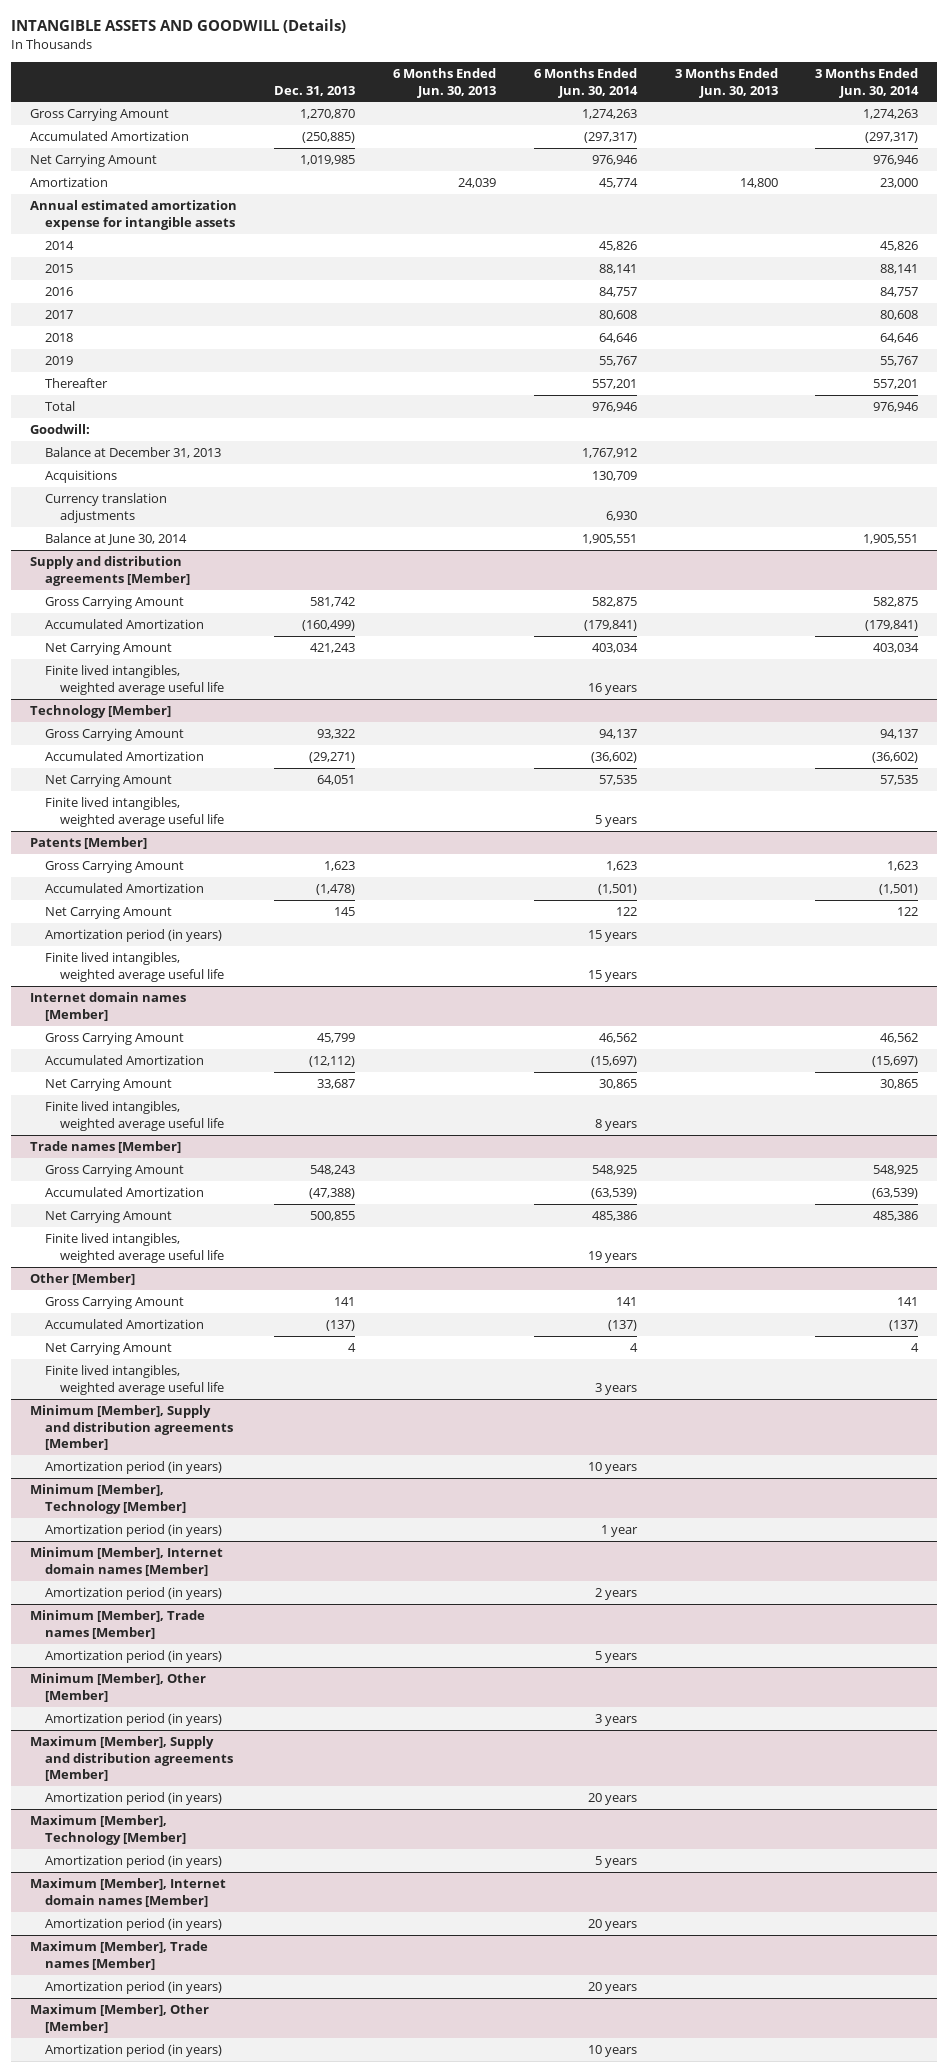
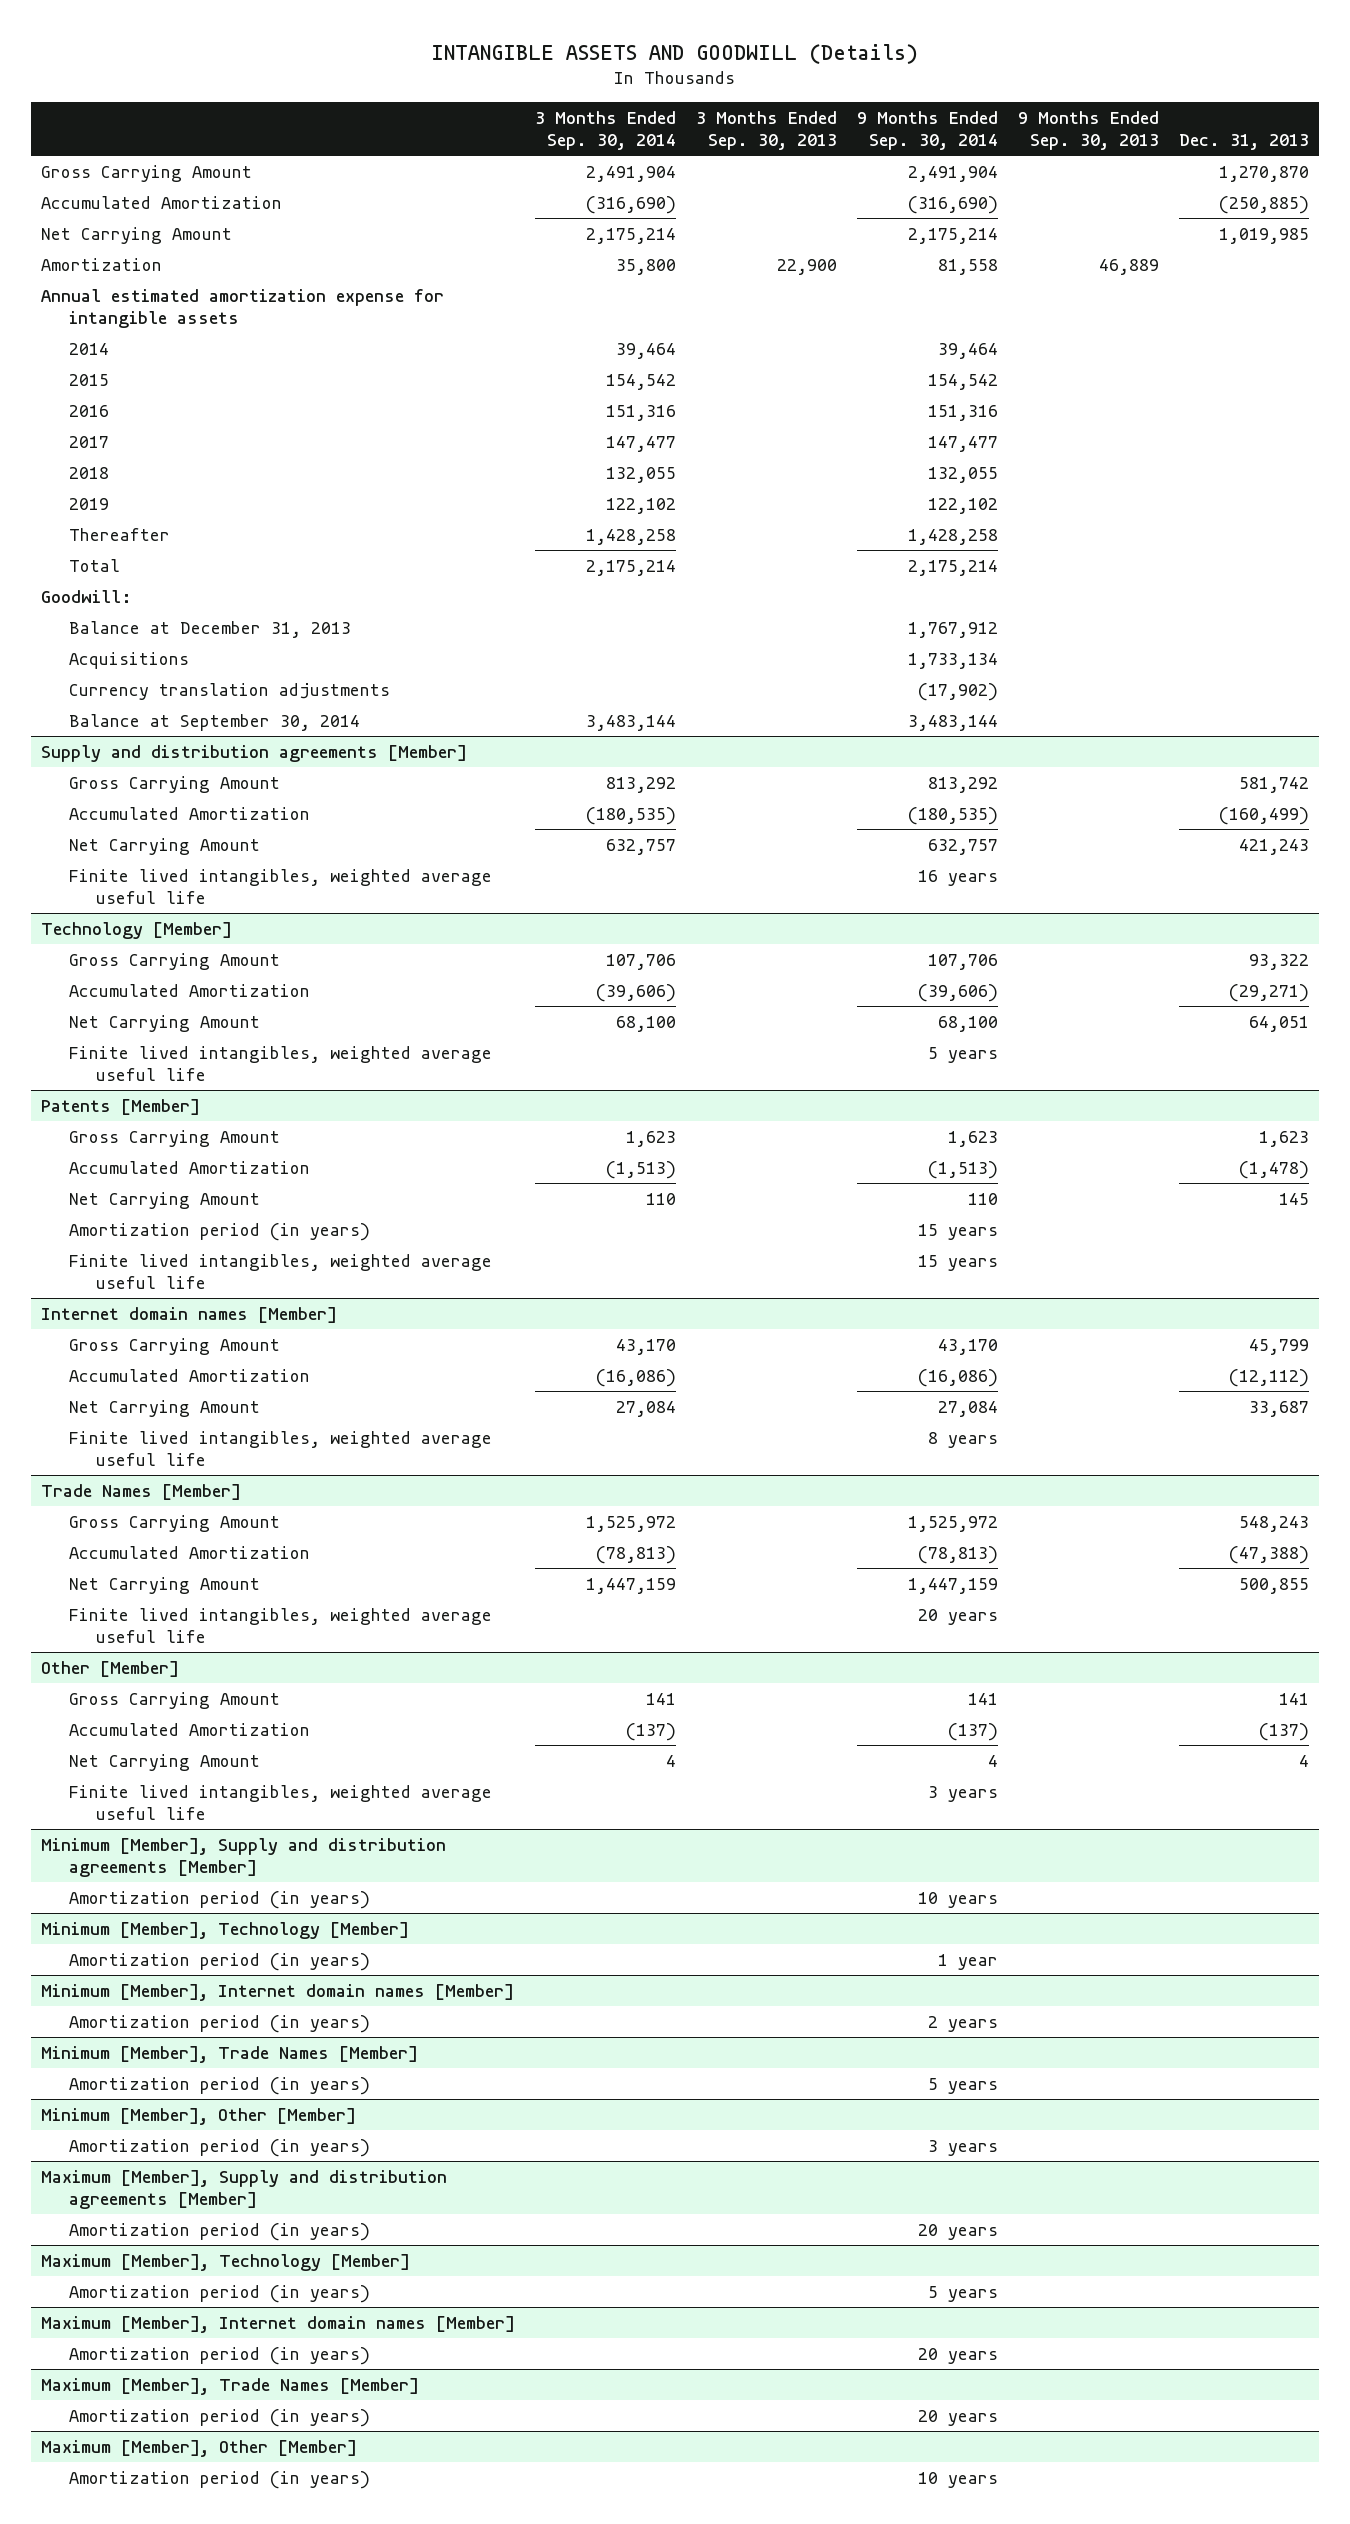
[393,68,497,98] 6 Months Ended Jun. 30, 2013 -> none
[533,68,638,98] 6 Months Ended Jun. 30, 2014 -> none
[674,68,778,98] 3 Months Ended Jun. 30, 2013 -> none
[815,68,920,98] 3 Months Ended Jun. 30, 2014 -> none
none -> [535,111,677,151] 3 Months Ended Sep. 30, 2014
none -> [696,111,838,151] 3 Months Ended Sep. 30, 2013
none -> [856,111,998,151] 9 Months Ended Sep. 30, 2014
none -> [1017,111,1159,151] 9 Months Ended Sep. 30, 2013
[44,533,187,546] Balance at June 30, 2014 -> [68,713,360,731] Balance at September 30, 2014
[29,1141,181,1154] Trade names [Member] -> [41,1483,242,1500] Trade Names [Member]
[29,1610,205,1639] Minimum [Member], Trade names [Member] -> [41,2045,419,2063] Minimum [Member], Trade Names [Member]
[29,1941,208,1970] Maximum [Member], Trade names [Member] -> [41,2377,420,2395] Maximum [Member], Trade Names [Member]

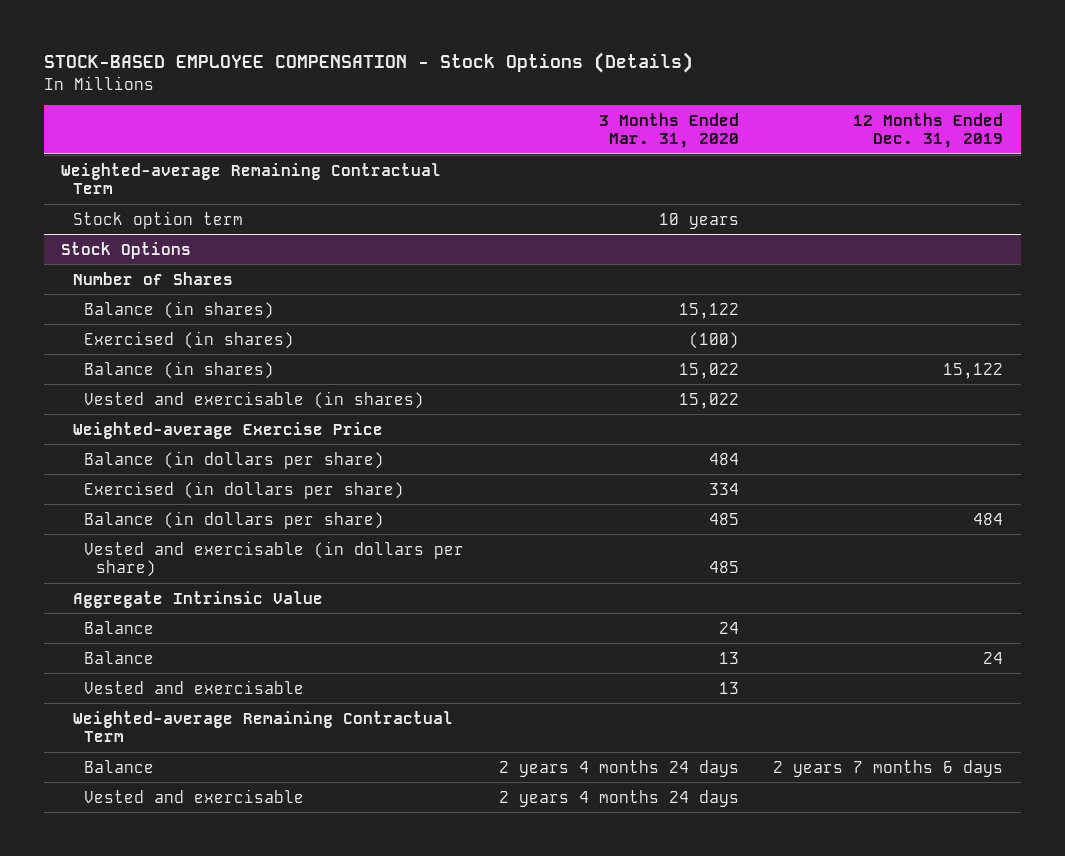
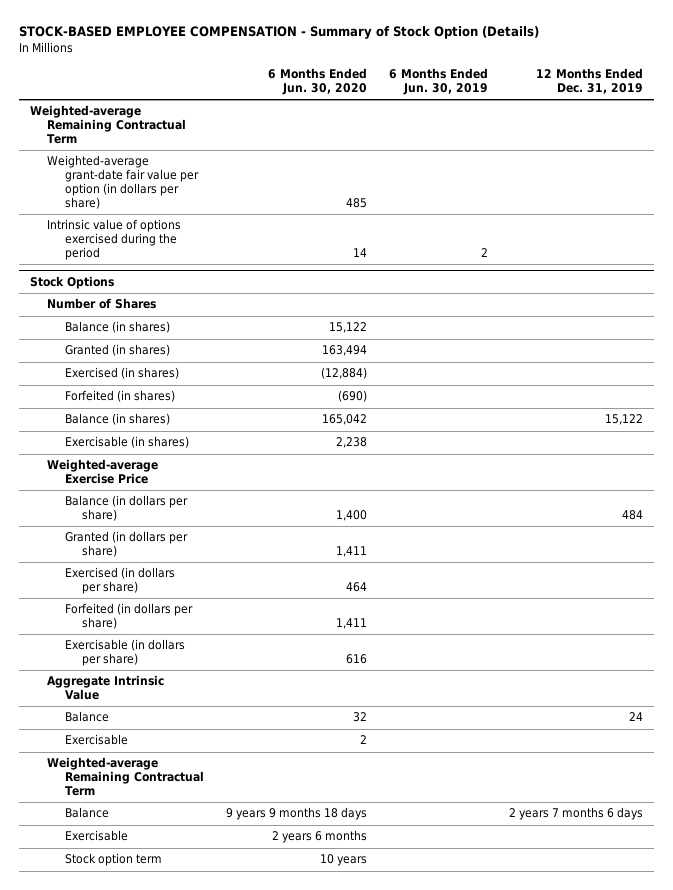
[44,52,694,74] STOCK-BASED EMPLOYEE COMPENSATION - Stock Options (Details) -> [18,26,539,40] STOCK-BASED EMPLOYEE COMPENSATION - Summary of Stock Option (Details)
[598,112,739,148] 3 Months Ended Mar. 31, 2020 -> none
none -> [267,68,367,96] 6 Months Ended Jun. 30, 2020
none -> [388,68,488,96] 6 Months Ended Jun. 30, 2019
[72,210,243,229] Stock option term -> none
none -> [47,155,199,210] Weighted-average grant-date fair value per option (in dollars per share)
none -> [47,219,182,261] Intrinsic value of options exercised during the period
none -> [64,344,170,357] Granted (in shares)
none -> [64,390,175,403] Forfeited (in shares)
[84,390,425,409] Vested and exercisable (in shares) -> [64,436,189,449] Exercisable (in shares)
[84,450,385,469] Balance (in dollars per share) -> none
none -> [64,531,188,558] Granted (in dollars per share)
[84,480,405,499] Exercised (in dollars per share) -> [64,567,175,595] Exercised (in dollars per share)
none -> [64,603,193,630] Forfeited (in dollars per share)
[84,540,465,577] Vested and exercisable (in dollars per share) -> [64,639,185,667] Exercisable (in dollars per share)
[84,620,155,634] Balance -> none
[84,679,305,694] Vested and exercisable -> [64,734,128,746] Exercisable
[84,788,305,803] Vested and exercisable -> [64,830,128,842] Exercisable
none -> [64,853,162,867] Stock option term

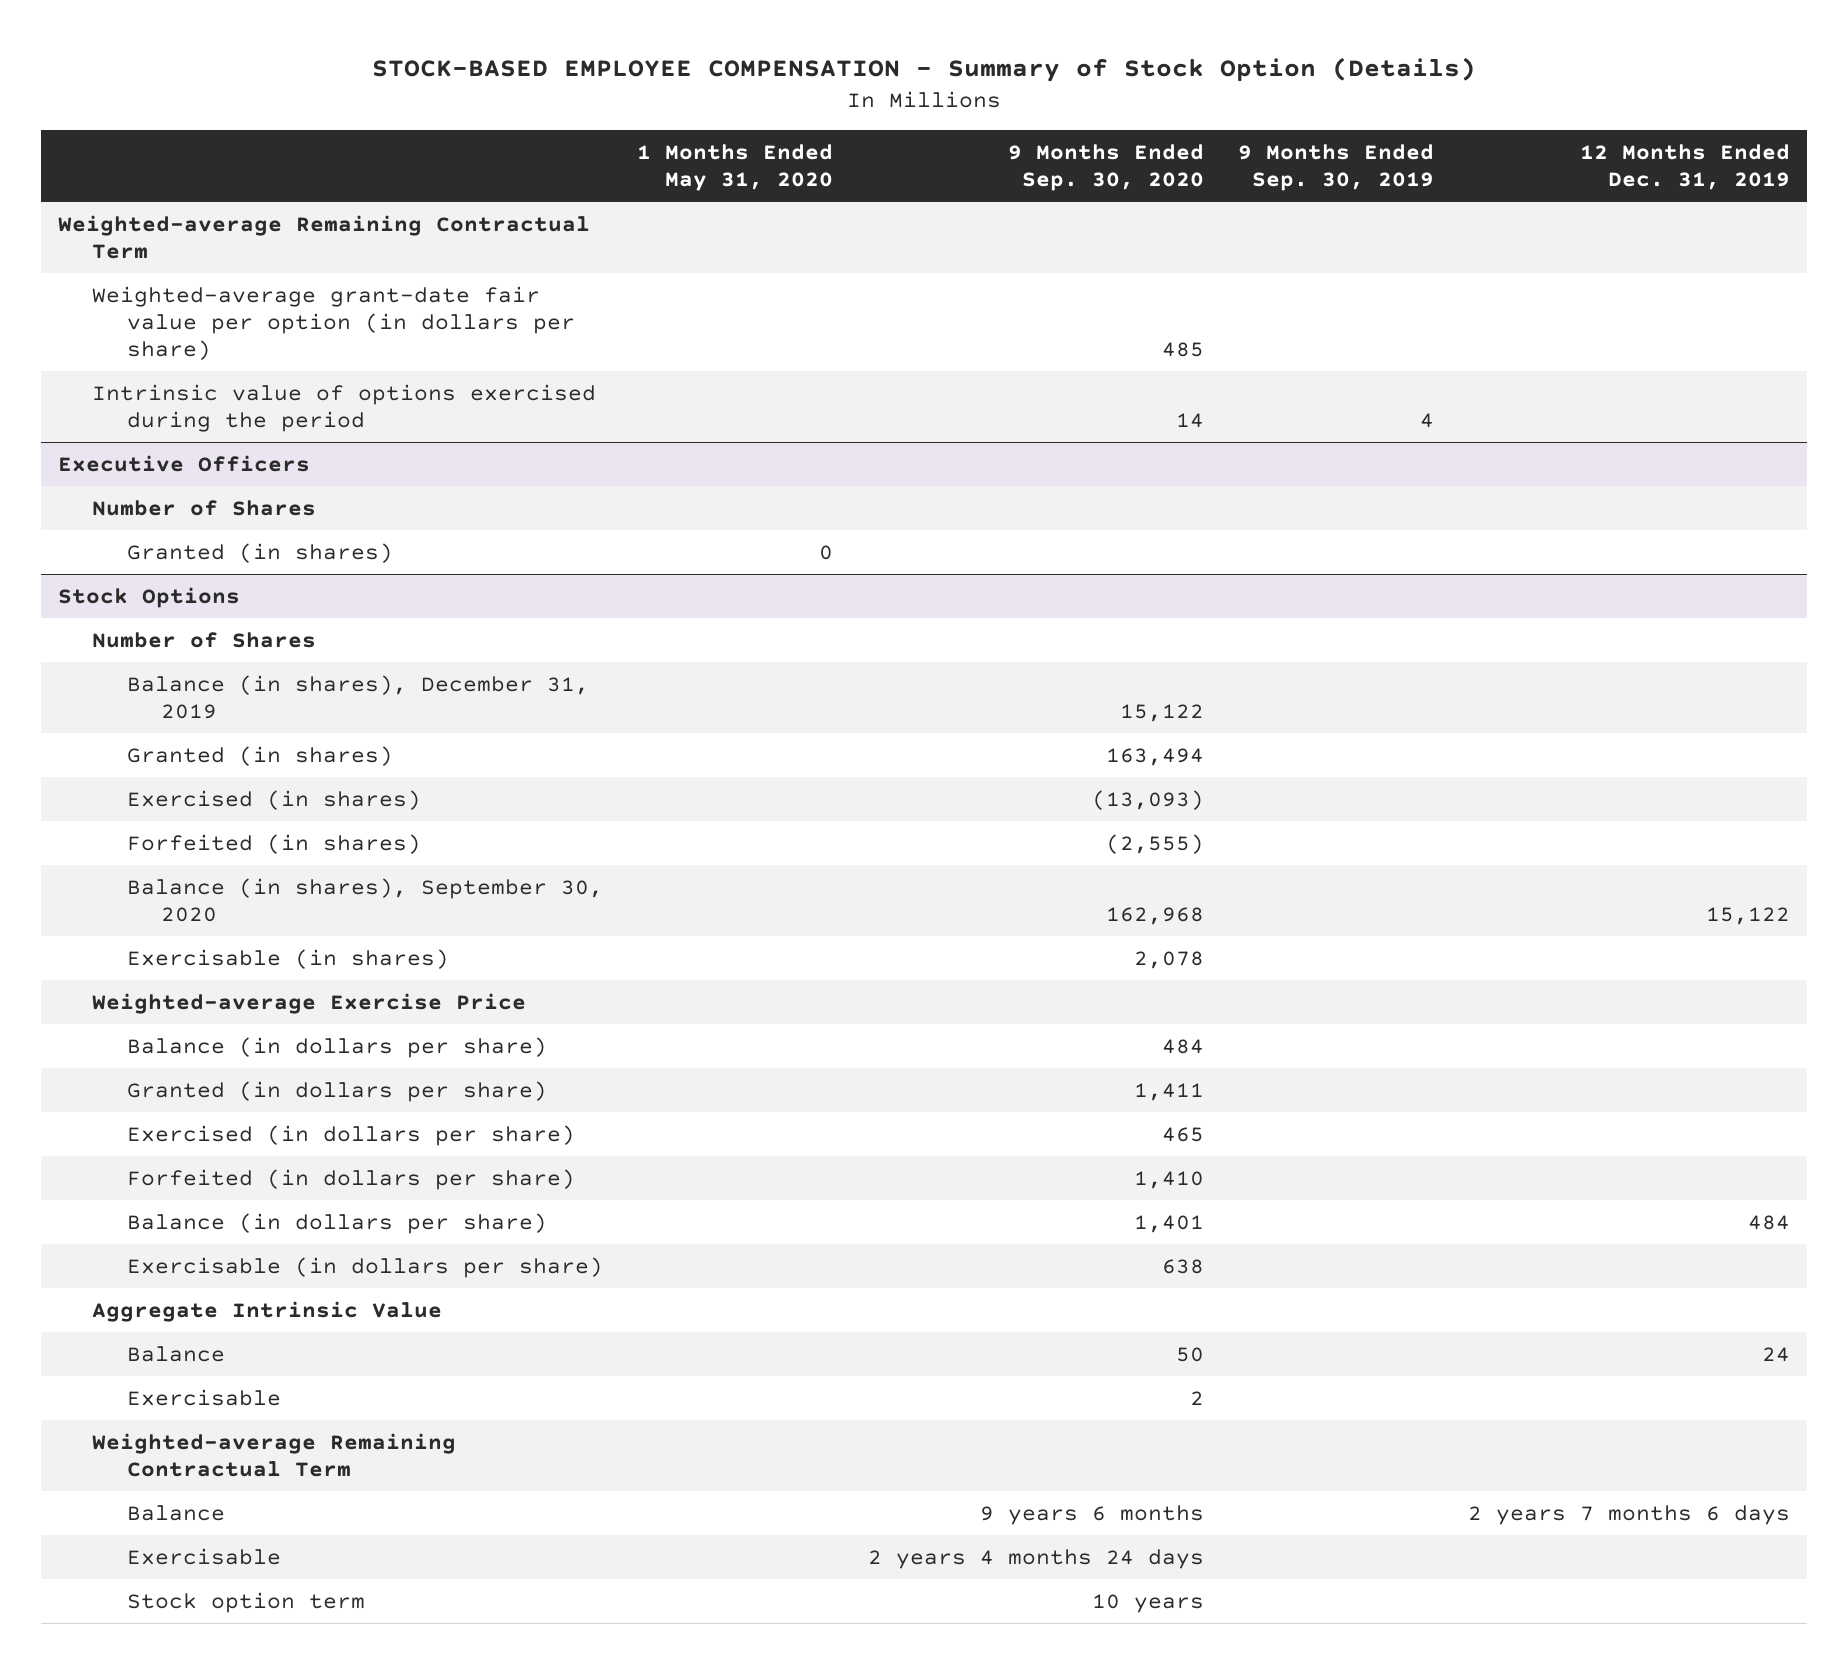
[267,68,367,96] 6 Months Ended Jun. 30, 2020 -> none
[388,68,488,96] 6 Months Ended Jun. 30, 2019 -> none
none -> [637,144,834,192] 1 Months Ended May 31, 2020
none -> [1007,144,1204,192] 9 Months Ended Sep. 30, 2020
none -> [1237,144,1434,192] 9 Months Ended Sep. 30, 2019
none -> [57,454,310,472] Executive Officers
none -> [92,499,317,516] Number of Shares
none -> [126,542,393,563] Granted (in shares)
[64,321,170,334] Balance (in shares) -> [126,674,589,719] Balance (in shares), December 31, 2019
[64,413,170,426] Balance (in shares) -> [126,877,603,922] Balance (in shares), September 30, 2020
none -> [126,1036,547,1058] Balance (in dollars per share)
[64,495,188,522] Balance (in dollars per share) -> [126,1212,547,1234] Balance (in dollars per share)

